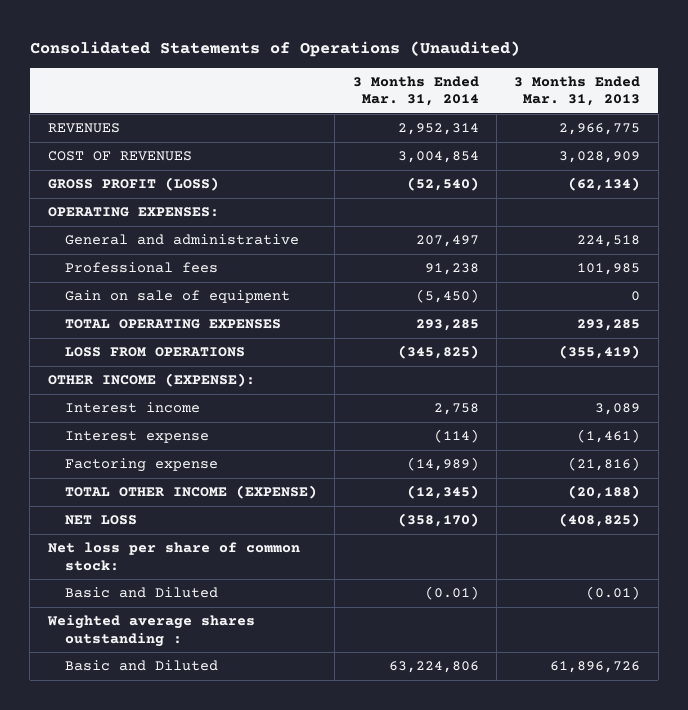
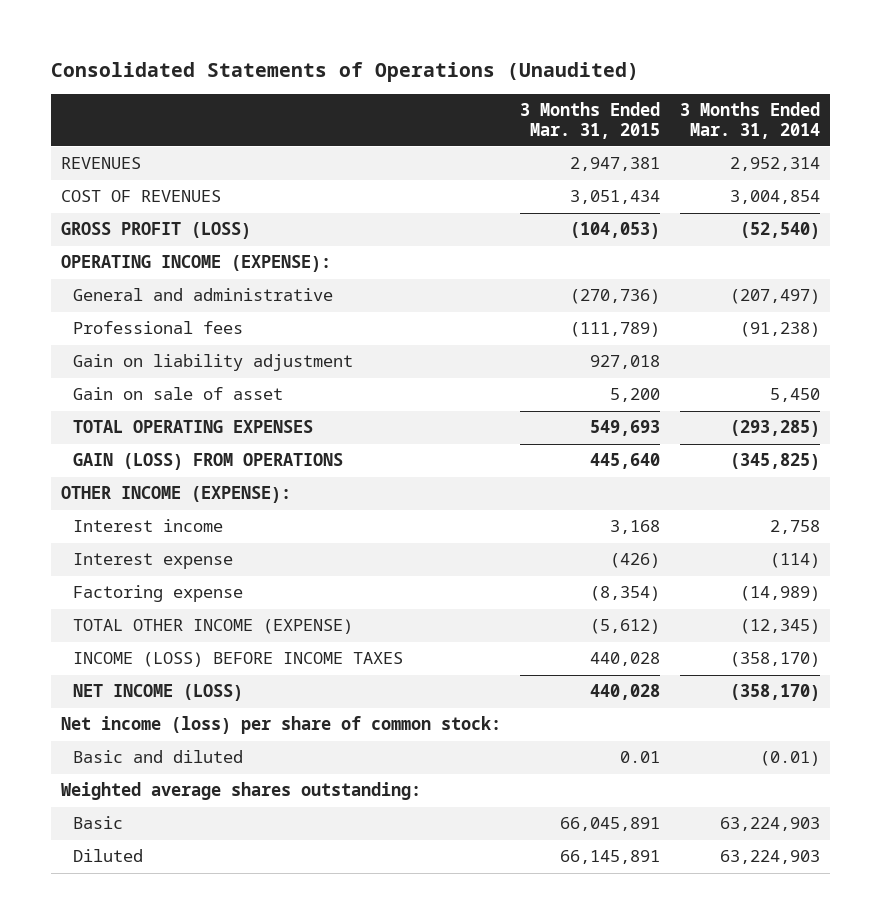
[514,75,641,107] 3 Months Ended Mar. 31, 2013 -> none
none -> [520,102,661,139] 3 Months Ended Mar. 31, 2015
[47,207,219,218] OPERATING EXPENSES: -> [60,255,331,273] OPERATING INCOME (EXPENSE):
[415,235,479,248] 207,497 -> [729,289,820,305] (207,497)
[424,263,479,276] 91,238 -> [739,322,820,338] (91,238)
none -> [72,354,353,372] Gain on liability adjustment
[64,290,290,304] Gain on sale of equipment -> [72,387,283,401] Gain on sale of asset
[415,289,479,304] (5,450) -> [769,388,820,403] 5,450
[415,319,479,332] 293,285 -> [729,420,820,438] (293,285)
[64,347,245,358] LOSS FROM OPERATIONS -> [72,453,343,471] GAIN (LOSS) FROM OPERATIONS
[64,660,218,672] Basic and Diluted -> none
none -> [72,652,403,668] INCOME (LOSS) BEFORE INCOME TAXES
[64,515,137,526] NET LOSS -> [72,684,243,702] NET INCOME (LOSS)
[47,542,300,571] Net loss per share of common stock: -> [60,716,501,735] Net income (loss) per share of common stock:
[64,587,218,599] Basic and Diluted -> [72,750,243,764] Basic and diluted
[46,615,255,647] Weighted average shares outstanding : -> [60,782,421,801] Weighted average shares outstanding:
none -> [72,816,123,830] Basic
none -> [72,849,143,863] Diluted

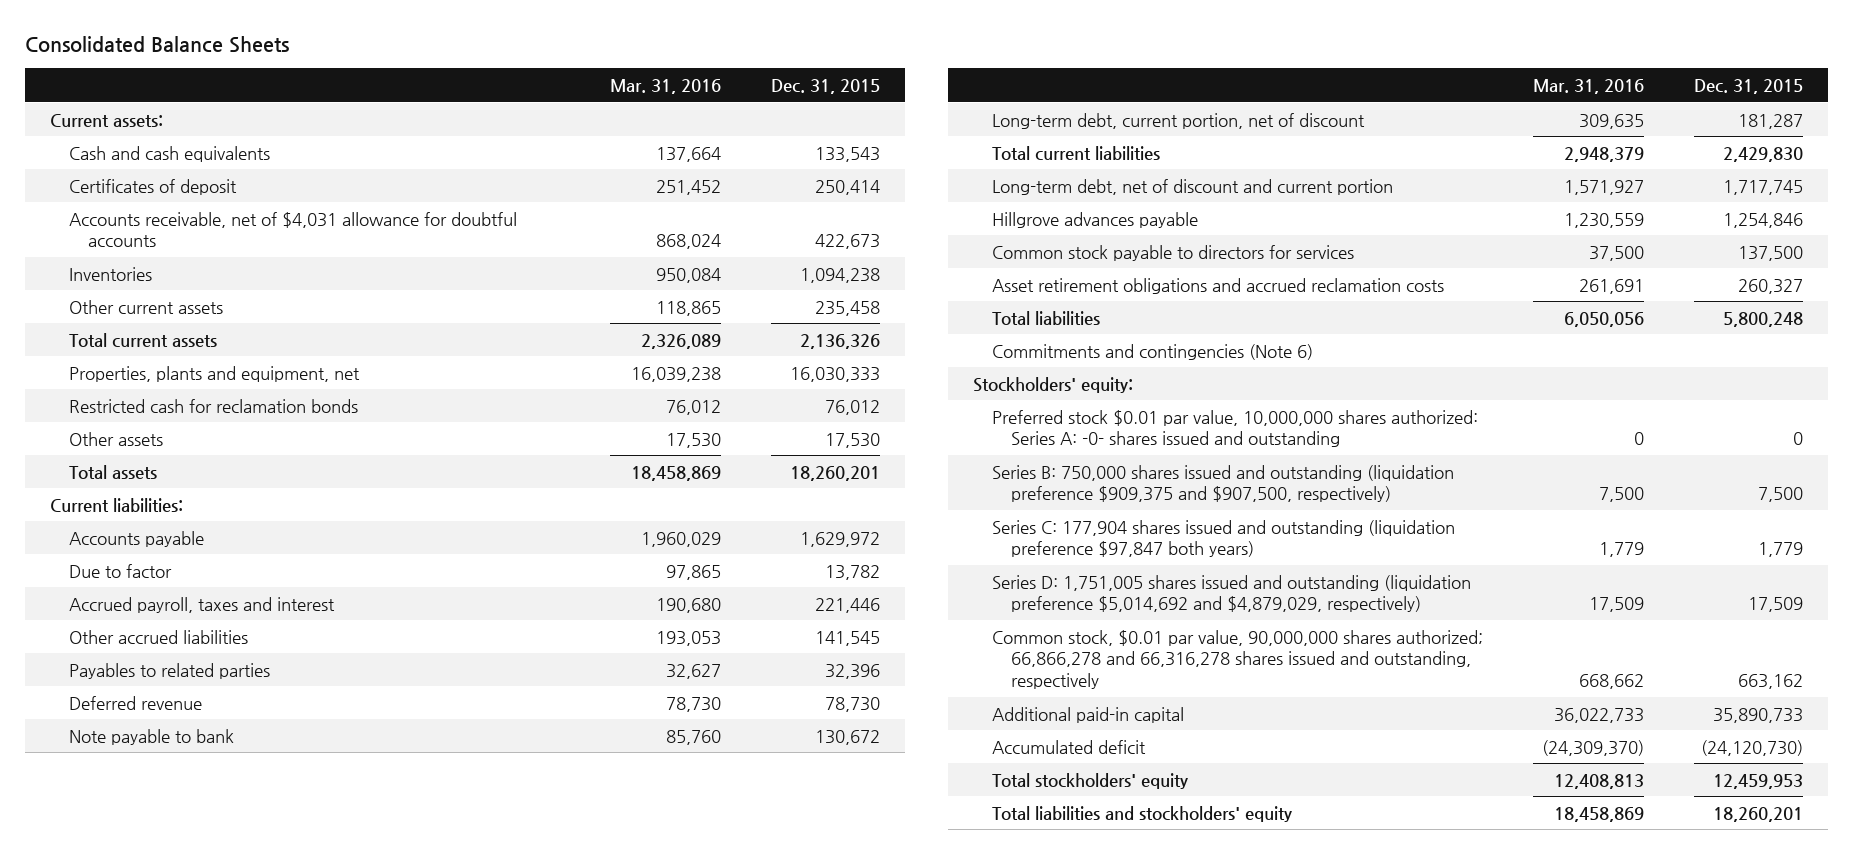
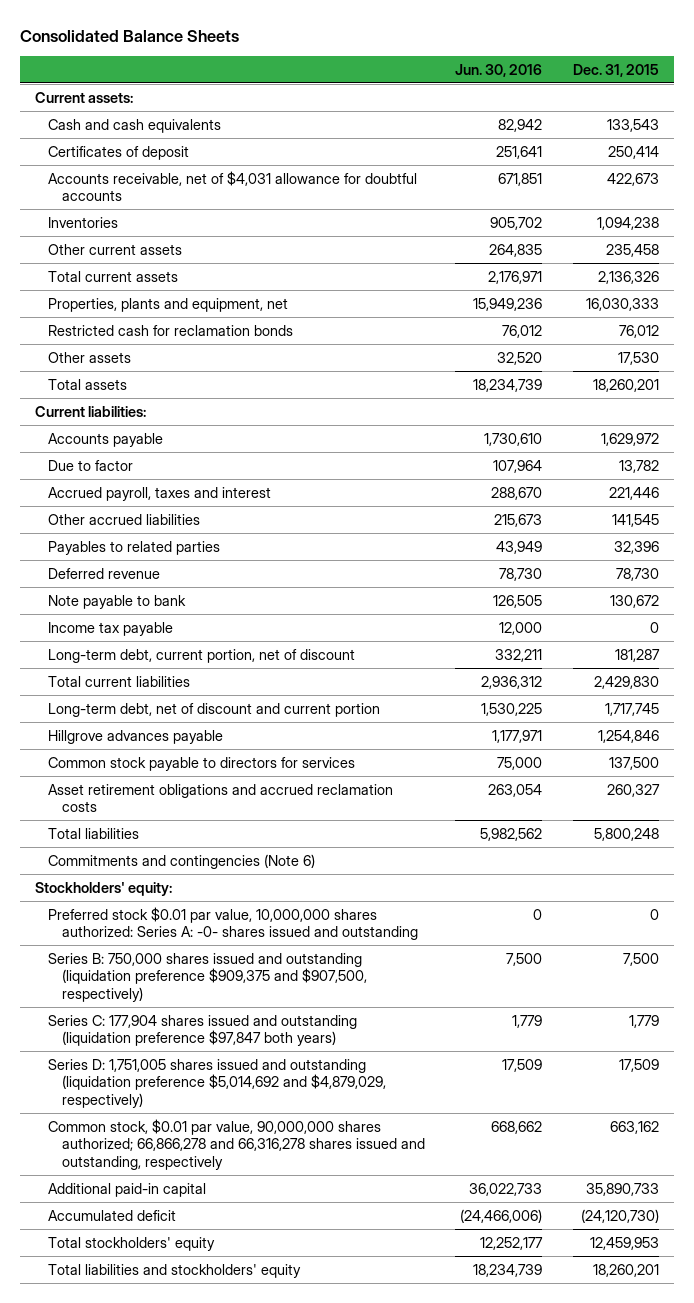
[610,78,722,94] Mar. 31, 2016 -> none
none -> [455,63,543,77] Jun. 30, 2016
none -> [48,621,174,636] Income tax payable

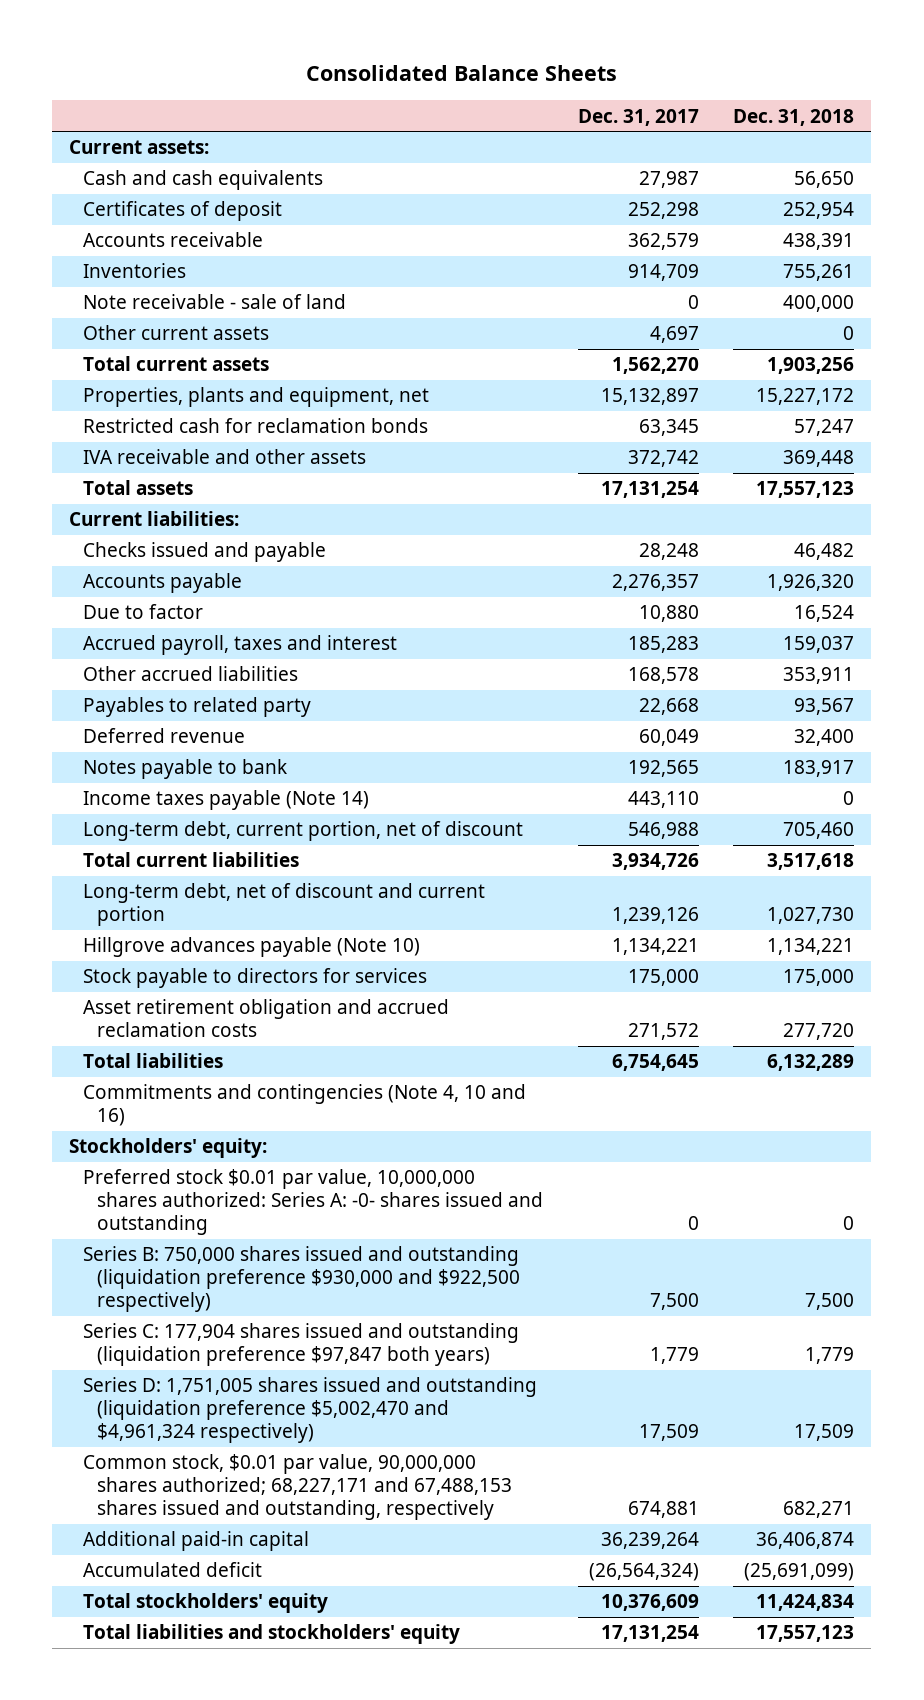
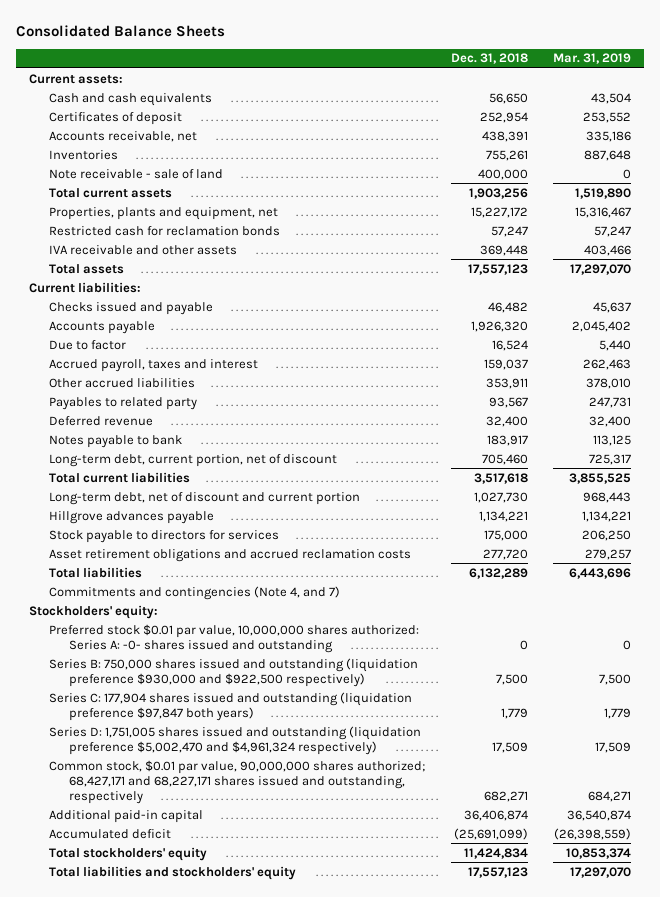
[577,108,699,126] Dec. 31, 2017 -> none
none -> [553,53,632,65] Mar. 31, 2019
[83,232,264,248] Accounts receivable -> [48,130,197,142] Accounts receivable, net
[83,325,270,341] Other current assets -> none
[83,790,370,811] Income taxes payable (Note 14) -> none
[83,937,421,958] Hillgrove advances payable (Note 10) -> [48,510,214,524] Hillgrove advances payable
[83,999,450,1038] Asset retirement obligation and accrued reclamation costs -> [48,548,411,562] Asset retirement obligations and accrued reclamation costs
[83,1084,527,1127] Commitments and contingencies (Note 4, 10 and 16) -> [48,585,340,600] Commitments and contingencies (Note 4, and 7)
[83,1454,513,1521] Common stock, $0.01 par value, 90,000,000 shares authorized; 68,227,171 and 67,488,153 shares issued and outstanding, respectively -> [48,759,425,804] Common stock, $0.01 par value, 90,000,000 shares authorized; 68,427,171 and 68,227,171 shares issued and outstanding, respectively

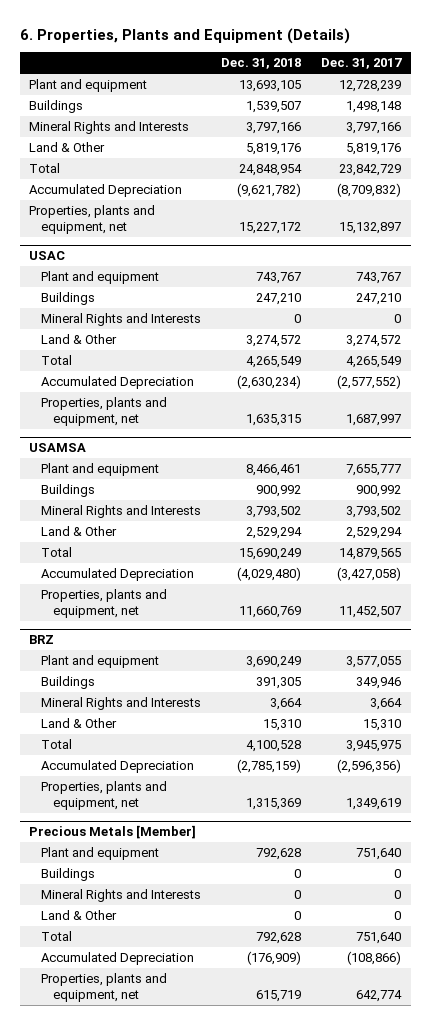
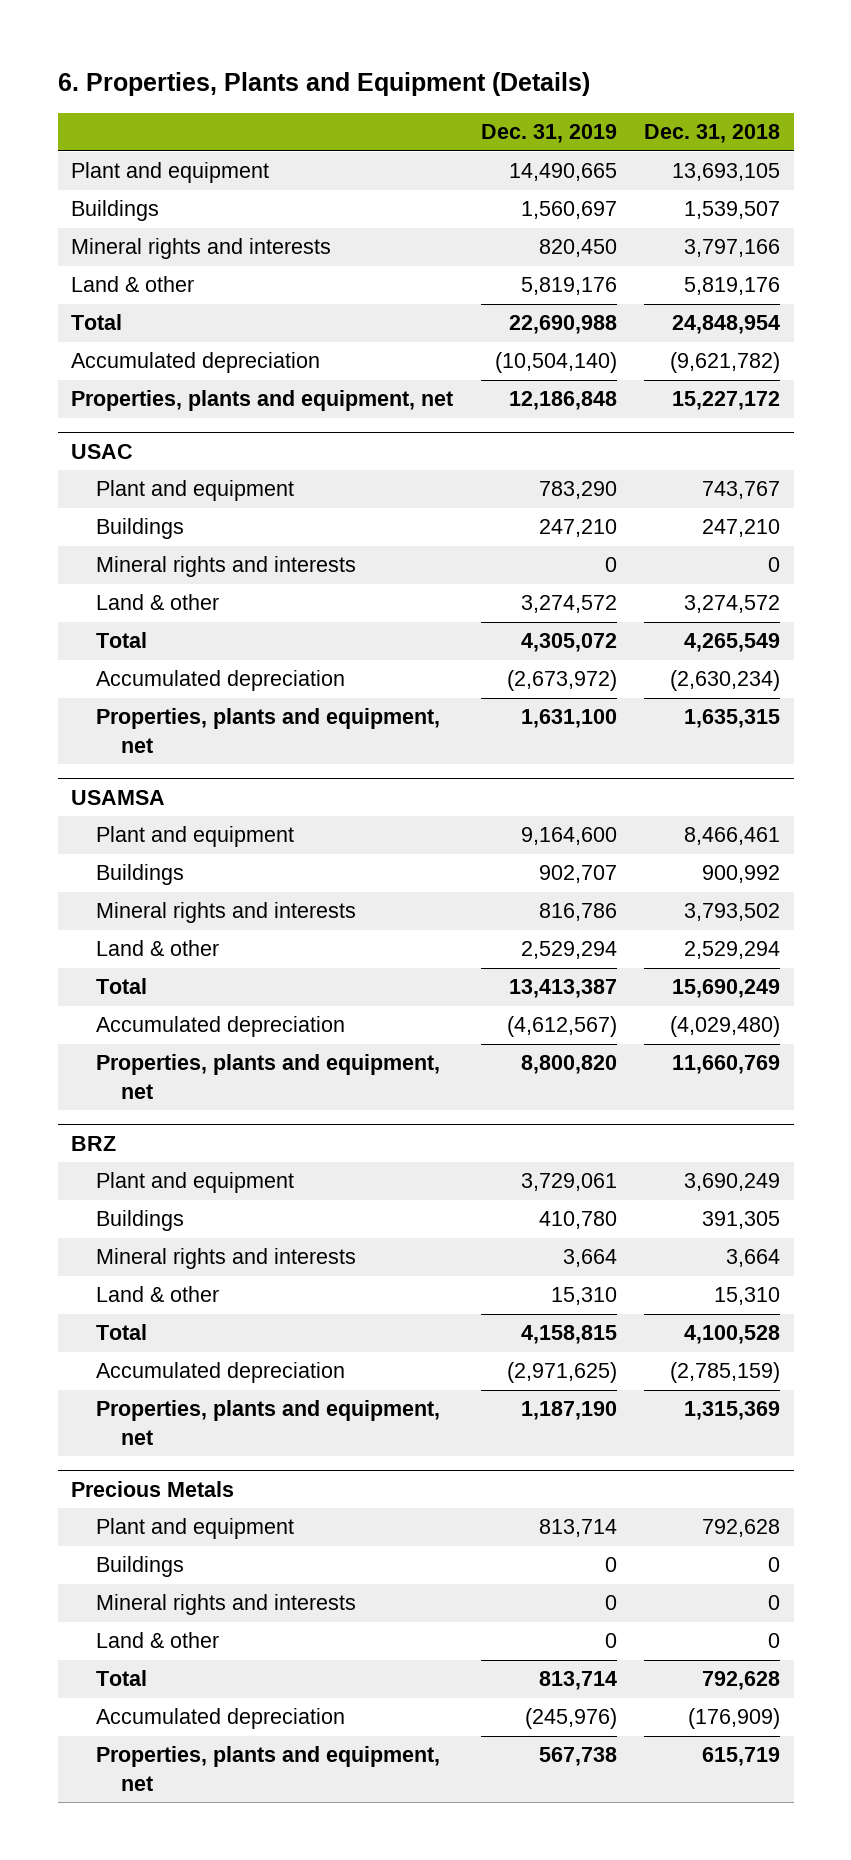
[321,58,403,70] Dec. 31, 2017 -> none
none -> [480,124,617,144] Dec. 31, 2019
[29,120,190,134] Mineral Rights and Interests -> [71,238,332,260] Mineral rights and interests
[29,141,106,152] Land & Other -> [71,276,195,293] Land & other
[29,183,183,197] Accumulated Depreciation -> [71,352,321,374] Accumulated depreciation
[41,312,202,326] Mineral Rights and Interests -> [95,556,356,578] Mineral rights and interests
[41,333,118,344] Land & Other -> [95,594,219,611] Land & other
[41,375,195,389] Accumulated Depreciation -> [95,670,345,692] Accumulated depreciation
[41,504,202,518] Mineral Rights and Interests -> [95,902,356,924] Mineral rights and interests
[41,525,118,536] Land & Other -> [95,940,219,957] Land & other
[41,567,195,581] Accumulated Depreciation -> [95,1016,345,1038] Accumulated depreciation
[41,696,202,710] Mineral Rights and Interests -> [95,1248,356,1270] Mineral rights and interests
[41,717,118,728] Land & Other -> [95,1286,219,1303] Land & other
[41,759,195,773] Accumulated Depreciation -> [95,1362,345,1384] Accumulated depreciation
[29,824,197,839] Precious Metals [Member] -> [71,1480,235,1497] Precious Metals
[41,888,202,902] Mineral Rights and Interests -> [95,1594,356,1616] Mineral rights and interests
[41,909,118,920] Land & Other -> [95,1632,219,1649] Land & other
[41,951,195,965] Accumulated Depreciation -> [95,1708,345,1730] Accumulated depreciation

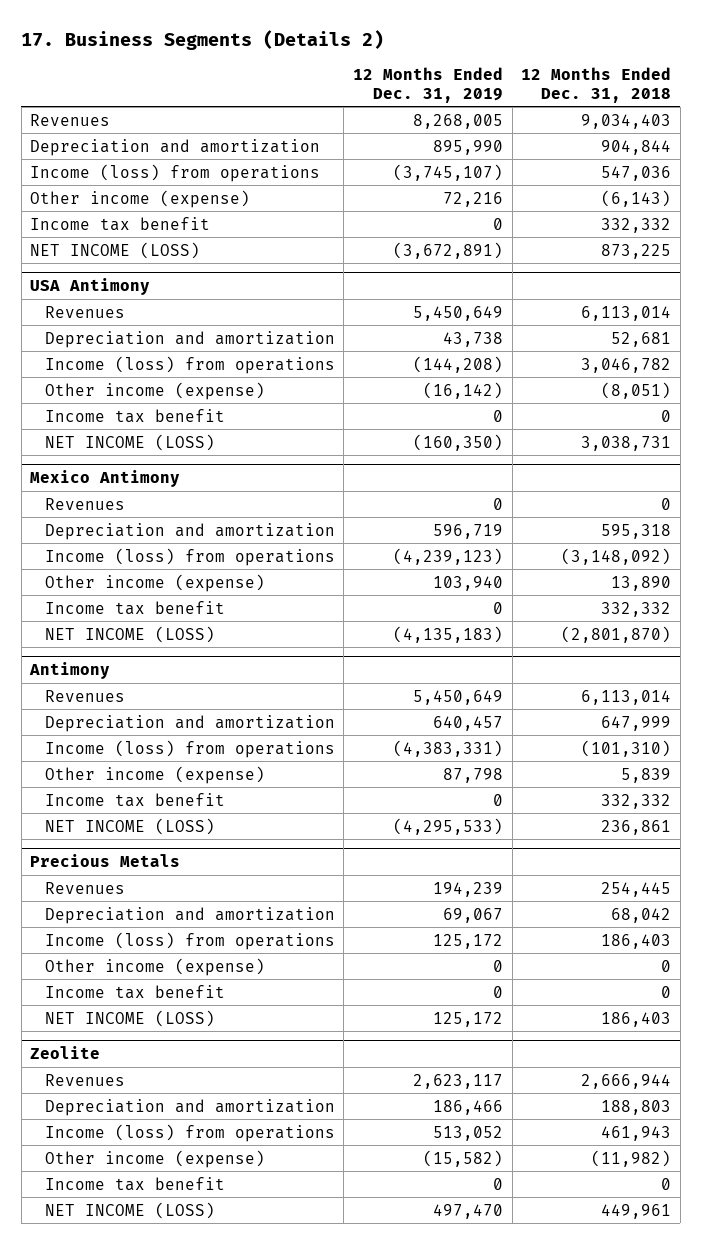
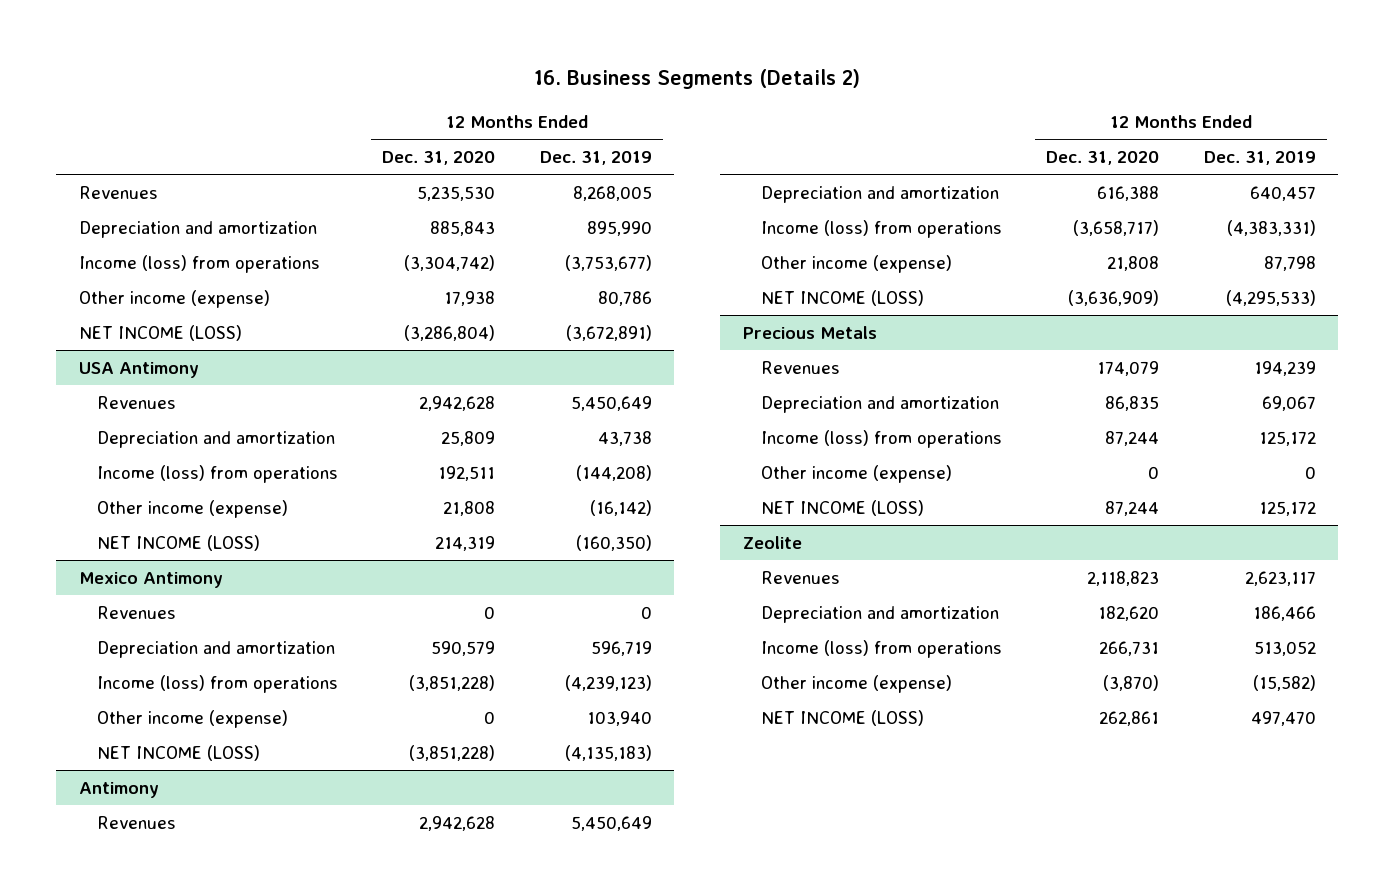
[21,29,385,50] 17. Business Segments (Details 2) -> [534,69,861,90] 16. Business Segments (Details 2)
[521,66,672,103] 12 Months Ended Dec. 31, 2018 -> none
none -> [382,151,496,166] Dec. 31, 2020
[30,216,211,231] Income tax benefit -> none
[393,163,504,181] (3,745,107) -> [564,254,652,271] (3,753,677)
[443,191,504,207] 72,216 -> [597,290,652,306] 80,786
[44,408,225,423] Income tax benefit -> none
[44,600,225,615] Income tax benefit -> none
[44,792,225,807] Income tax benefit -> none
[44,984,225,999] Income tax benefit -> none
[44,1176,225,1191] Income tax benefit -> none

